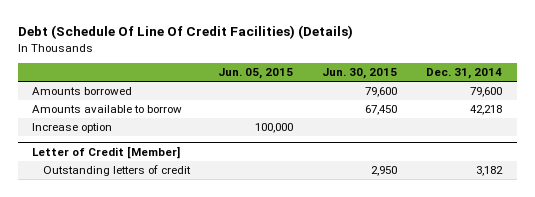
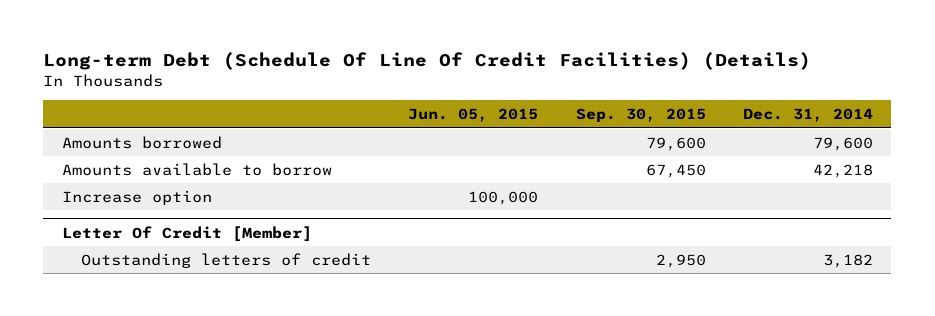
[17,24,353,39] Debt (Schedule Of Line Of Credit Facilities) (Details) -> [43,52,812,71] Long-term Debt (Schedule Of Line Of Credit Facilities) (Details)
[322,68,398,80] Jun. 30, 2015 -> none
none -> [575,108,706,123] Sep. 30, 2015
[32,145,181,159] Letter of Credit [Member] -> [61,225,312,242] Letter Of Credit [Member]

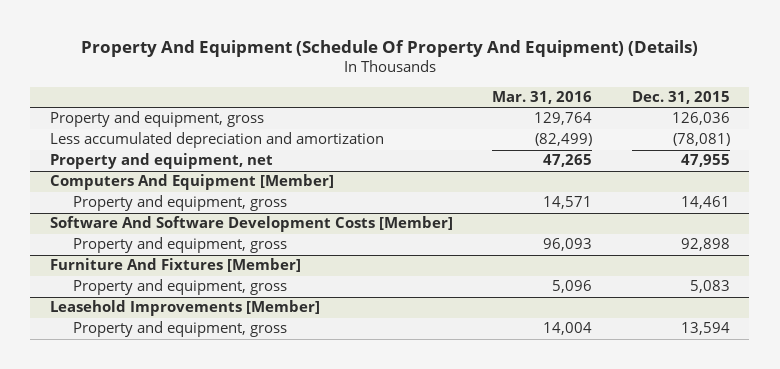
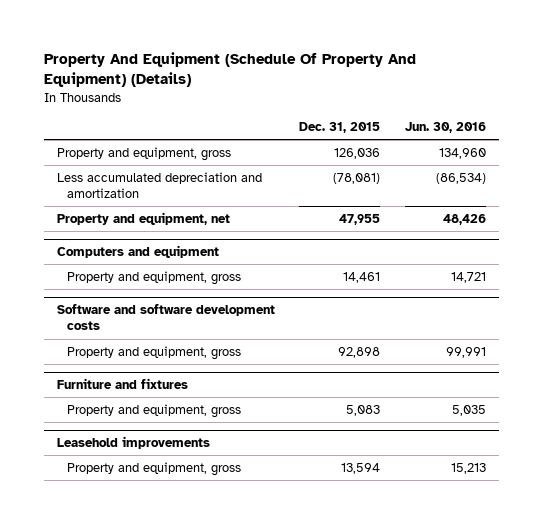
[492,90,593,104] Mar. 31, 2016 -> none
none -> [405,122,487,134] Jun. 30, 2016
[49,174,334,191] Computers And Equipment [Member] -> [56,245,219,259] Computers and equipment
[49,216,453,233] Software And Software Development Costs [Member] -> [56,304,275,331] Software and software development costs
[49,258,301,273] Furniture And Fixtures [Member] -> [56,378,188,390] Furniture and fixtures
[49,300,320,317] Leasehold Improvements [Member] -> [56,436,210,450] Leasehold improvements

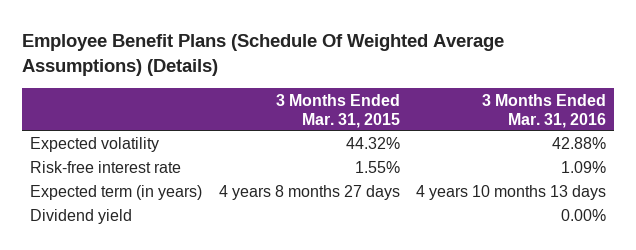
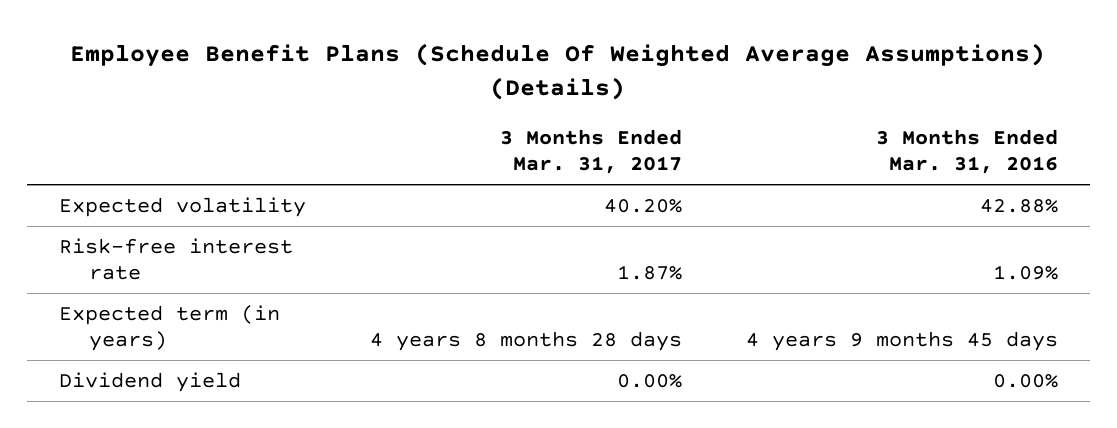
[275,93,400,128] 3 Months Ended Mar. 31, 2015 -> none
none -> [499,128,682,174] 3 Months Ended Mar. 31, 2017
[416,185,607,201] 4 years 10 months 13 days -> [745,331,1058,352] 4 years 9 months 45 days

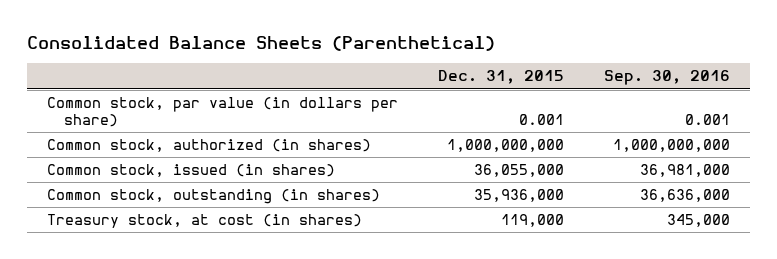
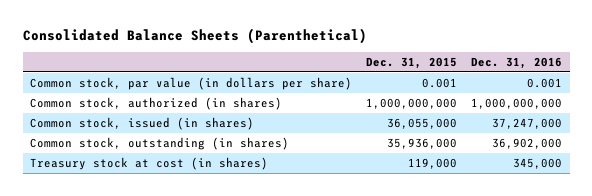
[603,70,730,86] Sep. 30, 2016 -> none
none -> [471,56,563,69] Dec. 31, 2016
[46,214,362,229] Treasury stock, at cost (in shares) -> [29,156,268,170] Treasury stock at cost (in shares)

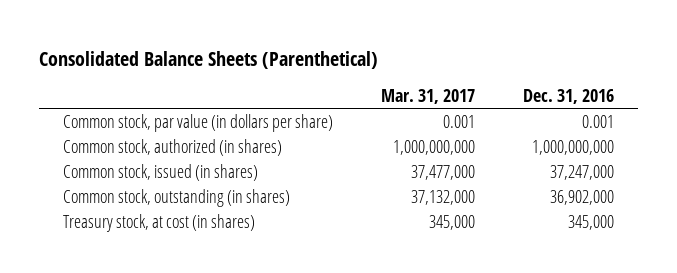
[366,56,458,69] Dec. 31, 2015 -> none
none -> [381,89,476,105] Mar. 31, 2017
[29,156,268,170] Treasury stock at cost (in shares) -> [62,213,255,232] Treasury stock, at cost (in shares)

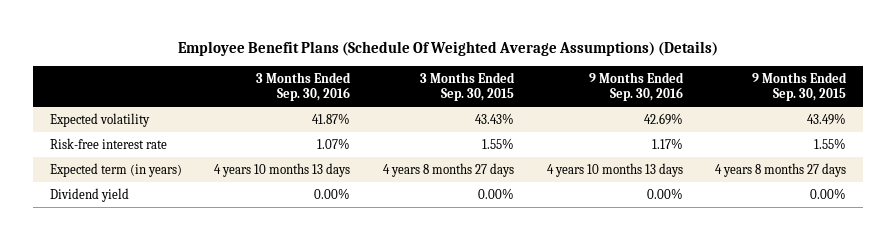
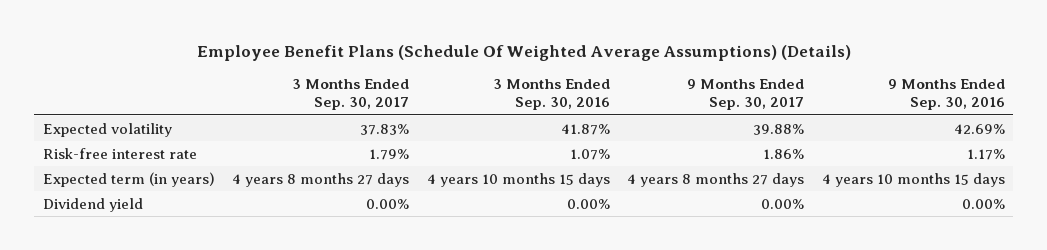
[419,71,515,102] 3 Months Ended Sep. 30, 2015 -> none
[752,71,848,102] 9 Months Ended Sep. 30, 2015 -> none
none -> [292,79,410,111] 3 Months Ended Sep. 30, 2017
none -> [687,79,805,111] 9 Months Ended Sep. 30, 2017
[214,162,351,177] 4 years 10 months 13 days -> [426,172,610,187] 4 years 10 months 15 days
[546,162,683,177] 4 years 10 months 13 days -> [821,172,1005,187] 4 years 10 months 15 days

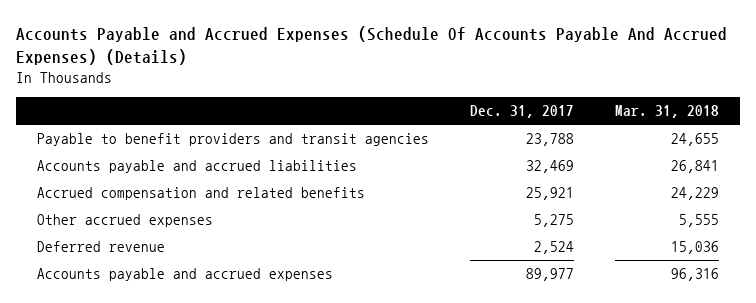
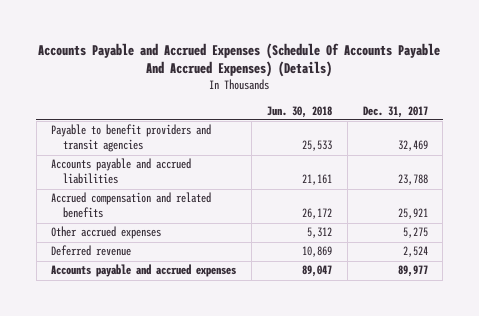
[615,105,720,119] Mar. 31, 2018 -> none
none -> [266,105,332,118] Jun. 30, 2018
[525,133,574,147] 23,788 -> [397,140,428,152] 32,469
[525,160,574,174] 32,469 -> [397,174,428,186] 23,788

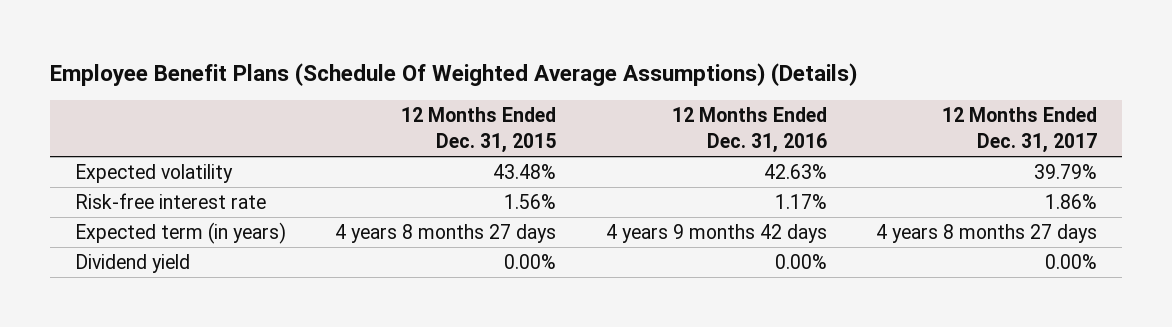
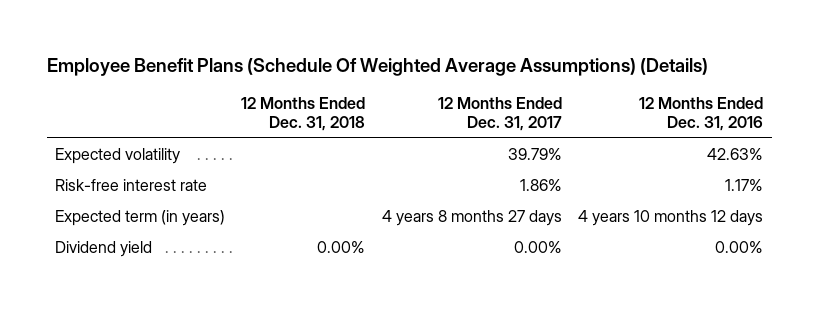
[401,107,557,153] 12 Months Ended Dec. 31, 2015 -> none
none -> [241,97,366,132] 12 Months Ended Dec. 31, 2018
[605,224,827,244] 4 years 9 months 42 days -> [578,210,764,227] 4 years 10 months 12 days

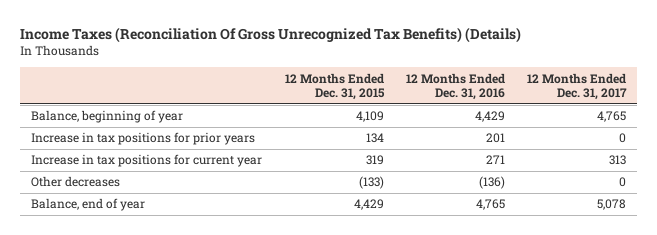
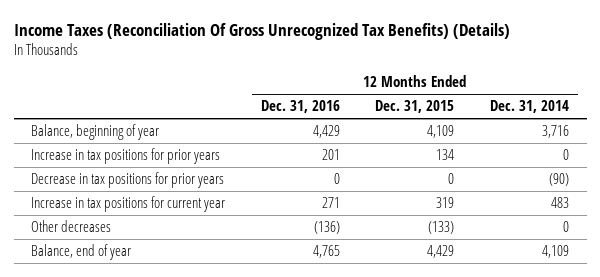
[527,72,628,101] 12 Months Ended Dec. 31, 2017 -> none
none -> [489,100,569,114] Dec. 31, 2014
none -> [31,172,225,189] Decrease in tax positions for prior years

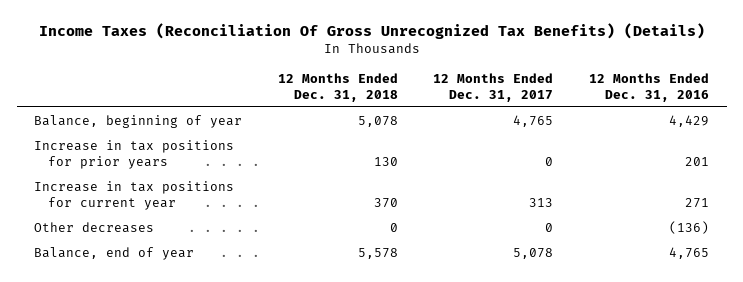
[375,100,455,114] Dec. 31, 2015 -> none
[489,100,569,114] Dec. 31, 2014 -> none
none -> [277,72,398,102] 12 Months Ended Dec. 31, 2018
none -> [433,72,554,102] 12 Months Ended Dec. 31, 2017
[31,172,225,189] Decrease in tax positions for prior years -> none

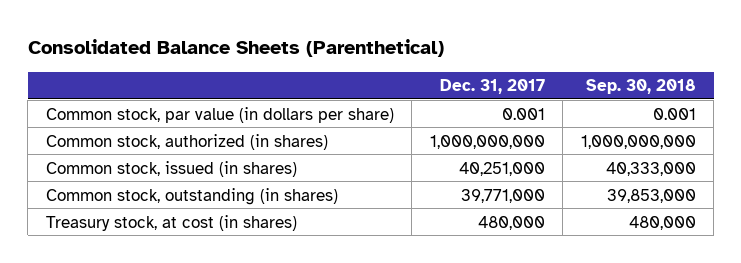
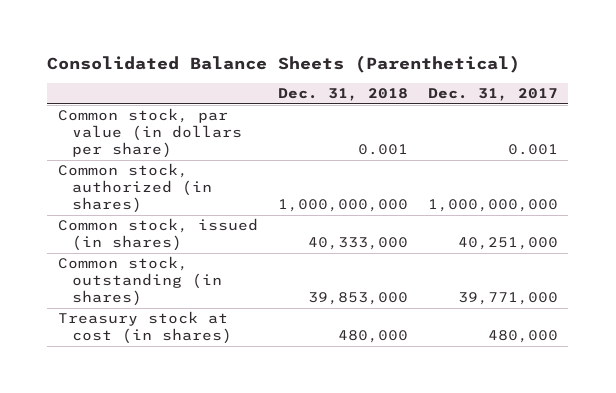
[585,79,696,95] Sep. 30, 2018 -> none
none -> [277,88,408,102] Dec. 31, 2018
[45,214,297,231] Treasury stock, at cost (in shares) -> [57,311,232,345] Treasury stock at cost (in shares)

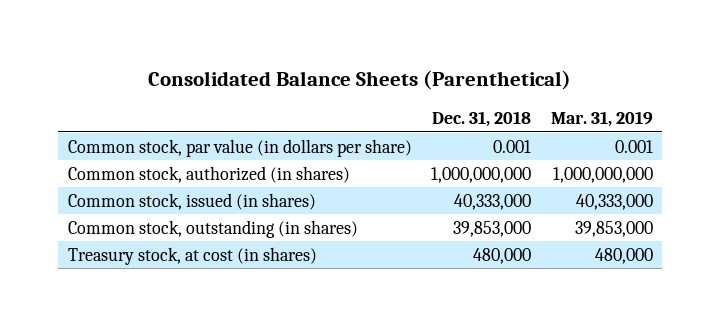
[427,88,558,102] Dec. 31, 2017 -> none
none -> [550,111,653,128] Mar. 31, 2019
[57,311,232,345] Treasury stock at cost (in shares) -> [68,246,318,265] Treasury stock, at cost (in shares)

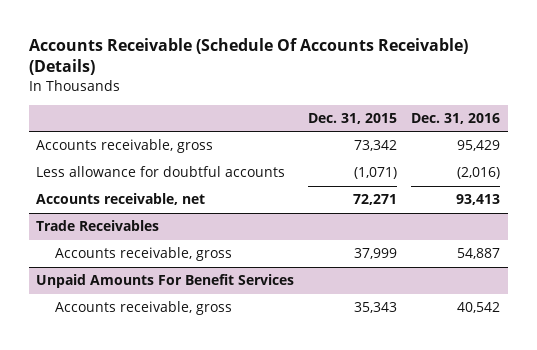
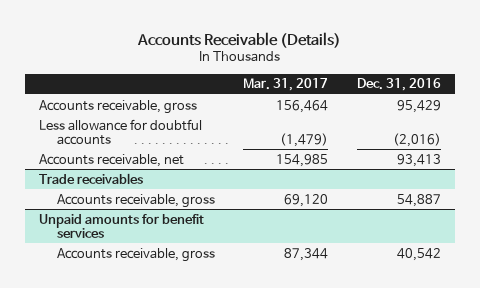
[29,37,469,76] Accounts Receivable (Schedule Of Accounts Receivable) (Details) -> [136,31,341,48] Accounts Receivable (Details)
[308,112,398,124] Dec. 31, 2015 -> none
none -> [243,78,329,92] Mar. 31, 2017
[36,220,160,232] Trade Receivables -> [39,172,144,184] Trade receivables
[36,274,295,289] Unpaid Amounts For Benefit Services -> [39,213,205,238] Unpaid amounts for benefit services

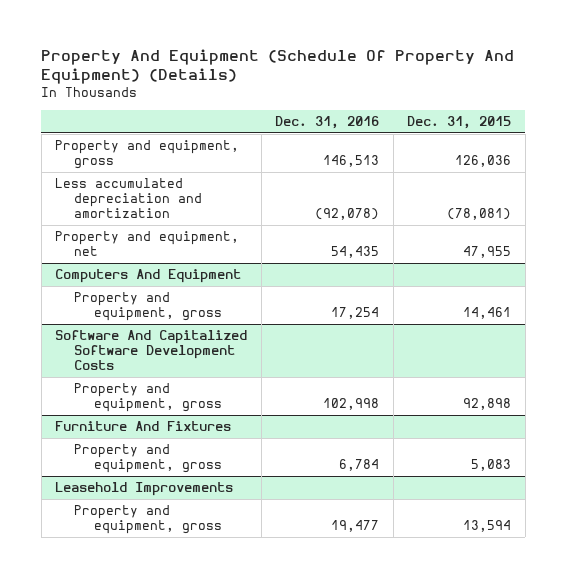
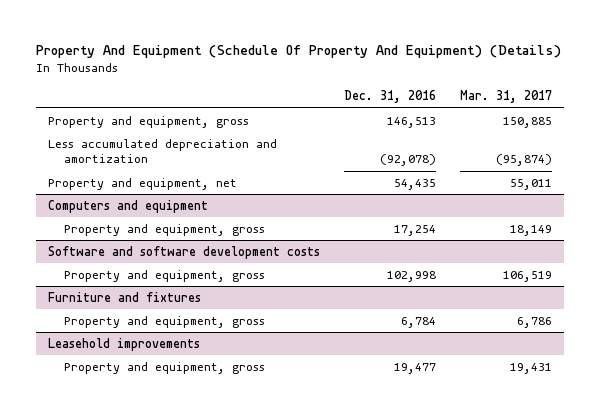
[407,116,512,130] Dec. 31, 2015 -> none
none -> [460,90,553,104] Mar. 31, 2017
[55,269,242,284] Computers And Equipment -> [48,199,209,213] Computers and equipment
[55,330,248,371] Software And Capitalized Software Development Costs -> [48,245,321,259] Software and software development costs
[55,421,232,432] Furniture And Fixtures -> [48,291,202,302] Furniture and fixtures
[55,482,234,497] Leasehold Improvements -> [48,337,201,351] Leasehold improvements

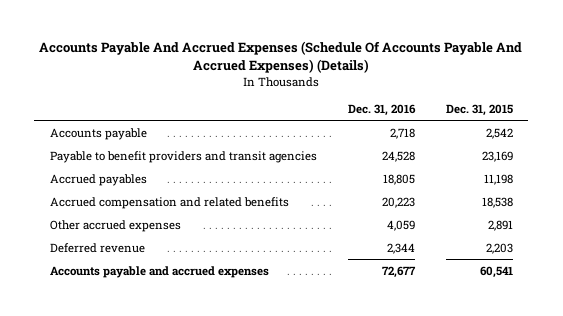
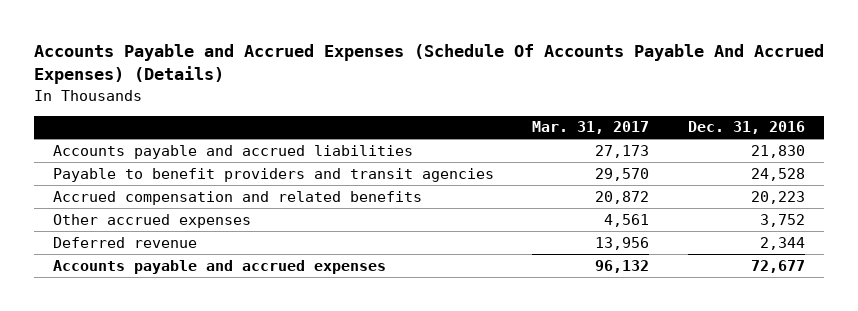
[39,41,523,73] Accounts Payable And Accrued Expenses (Schedule Of Accounts Payable And Accrued Expenses) (Details) -> [33,44,824,85] Accounts Payable and Accrued Expenses (Schedule Of Accounts Payable And Accrued Expenses) (Details)
[445,103,513,116] Dec. 31, 2015 -> none
none -> [532,121,650,135] Mar. 31, 2017
[49,127,147,140] Accounts payable -> [52,144,413,159] Accounts payable and accrued liabilities
[389,127,415,139] 2,718 -> [750,144,805,158] 21,830
[49,173,147,186] Accrued payables -> none
[386,219,415,231] 4,059 -> [759,213,805,227] 3,752

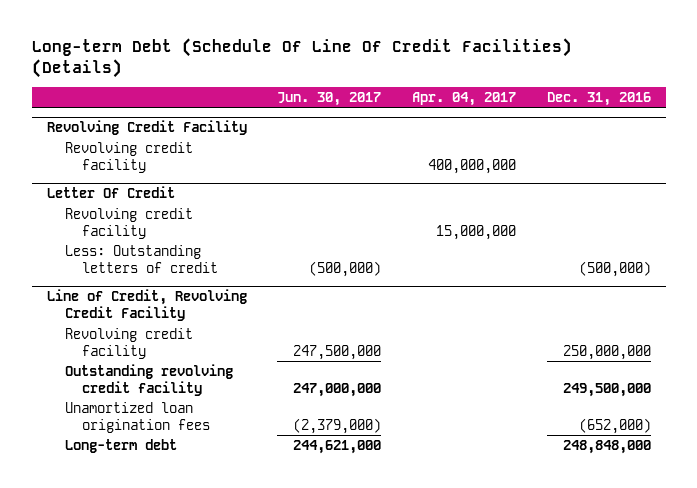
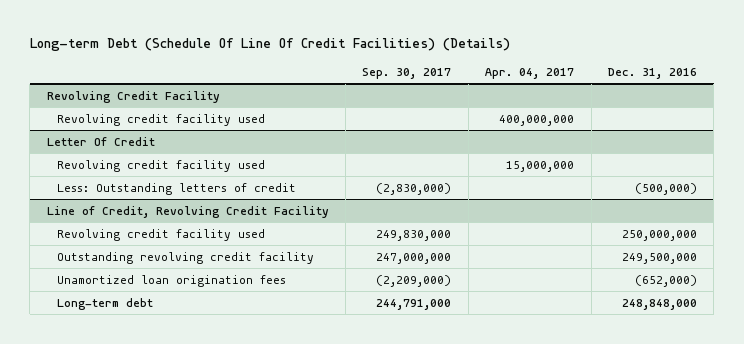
[277,92,382,107] Jun. 30, 2017 -> none
none -> [362,67,452,79] Sep. 30, 2017
[64,142,193,173] Revolving credit facility -> [57,113,266,126] Revolving credit facility used
[64,208,193,239] Revolving credit facility -> [57,159,266,172] Revolving credit facility used
[64,328,193,359] Revolving credit facility -> [57,228,266,241] Revolving credit facility used

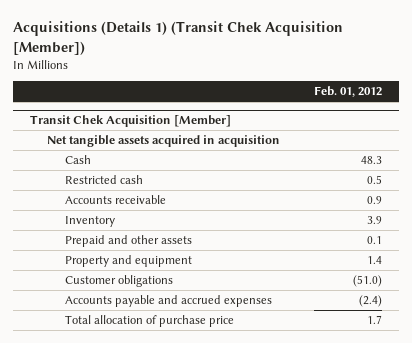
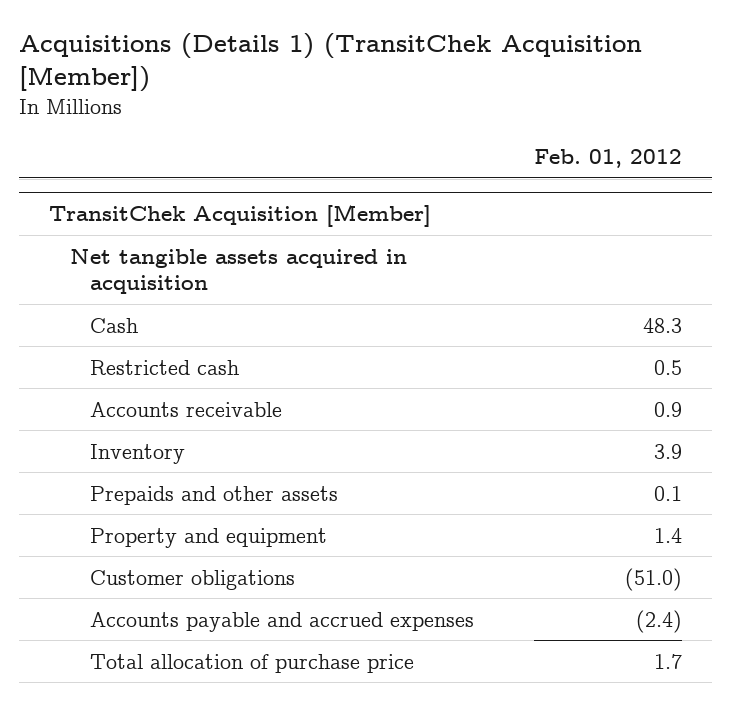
[13,21,344,55] Acquisitions (Details 1) (Transit Chek Acquisition [Member]) -> [18,33,642,93] Acquisitions (Details 1) (TransitChek Acquisition [Member])
[29,115,231,128] Transit Chek Acquisition [Member] -> none
none -> [48,203,431,227] TransitChek Acquisition [Member]
[64,235,192,248] Prepaid and other assets -> [90,485,339,505] Prepaids and other assets

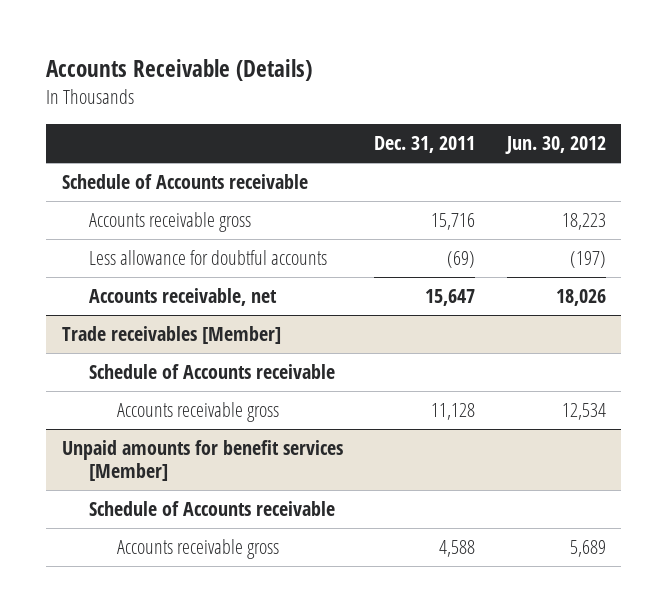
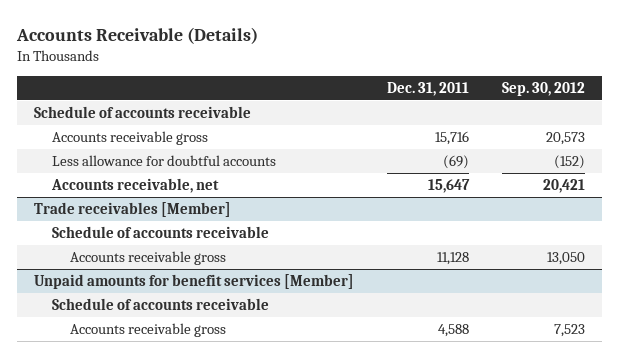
[504,136,606,155] Jun. 30, 2012 -> none
none -> [502,82,586,97] Sep. 30, 2012
[62,173,309,189] Schedule of Accounts receivable -> [33,106,251,119] Schedule of accounts receivable
[89,363,336,379] Schedule of Accounts receivable -> [52,226,270,239] Schedule of accounts receivable
[89,500,336,516] Schedule of Accounts receivable -> [52,298,270,311] Schedule of accounts receivable

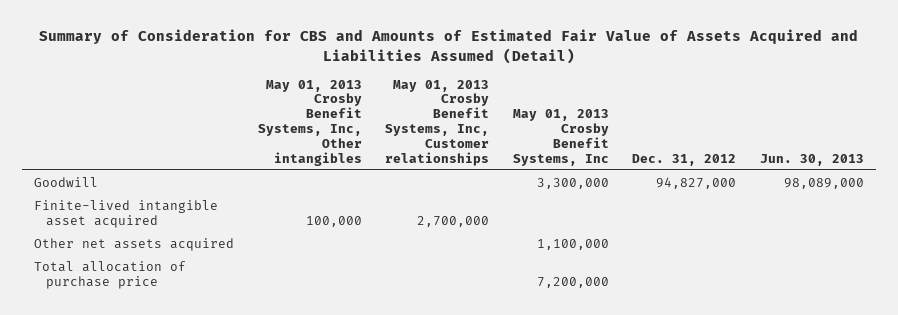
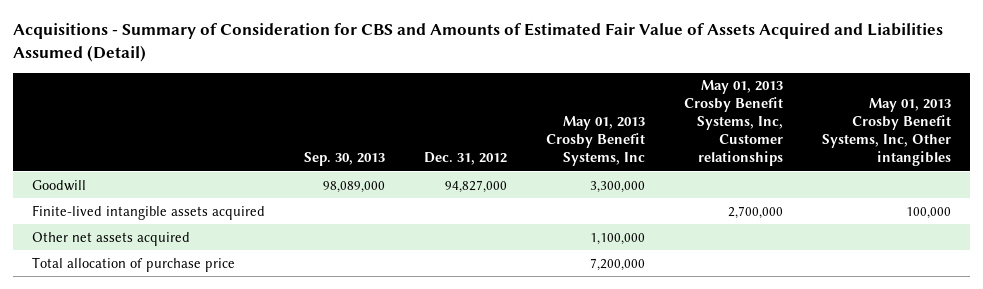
[38,29,858,64] Summary of Consideration for CBS and Amounts of Estimated Fair Value of Assets Acquired and Liabilities Assumed (Detail) -> [12,23,943,62] Acquisitions - Summary of Consideration for CBS and Amounts of Estimated Fair Value of Assets Acquired and Liabilities Assumed (Detail)
[759,153,864,166] Jun. 30, 2013 -> none
none -> [303,152,385,167] Sep. 30, 2013
[34,199,219,228] Finite-lived intangible asset acquired -> [31,204,265,220] Finite-lived intangible assets acquired

